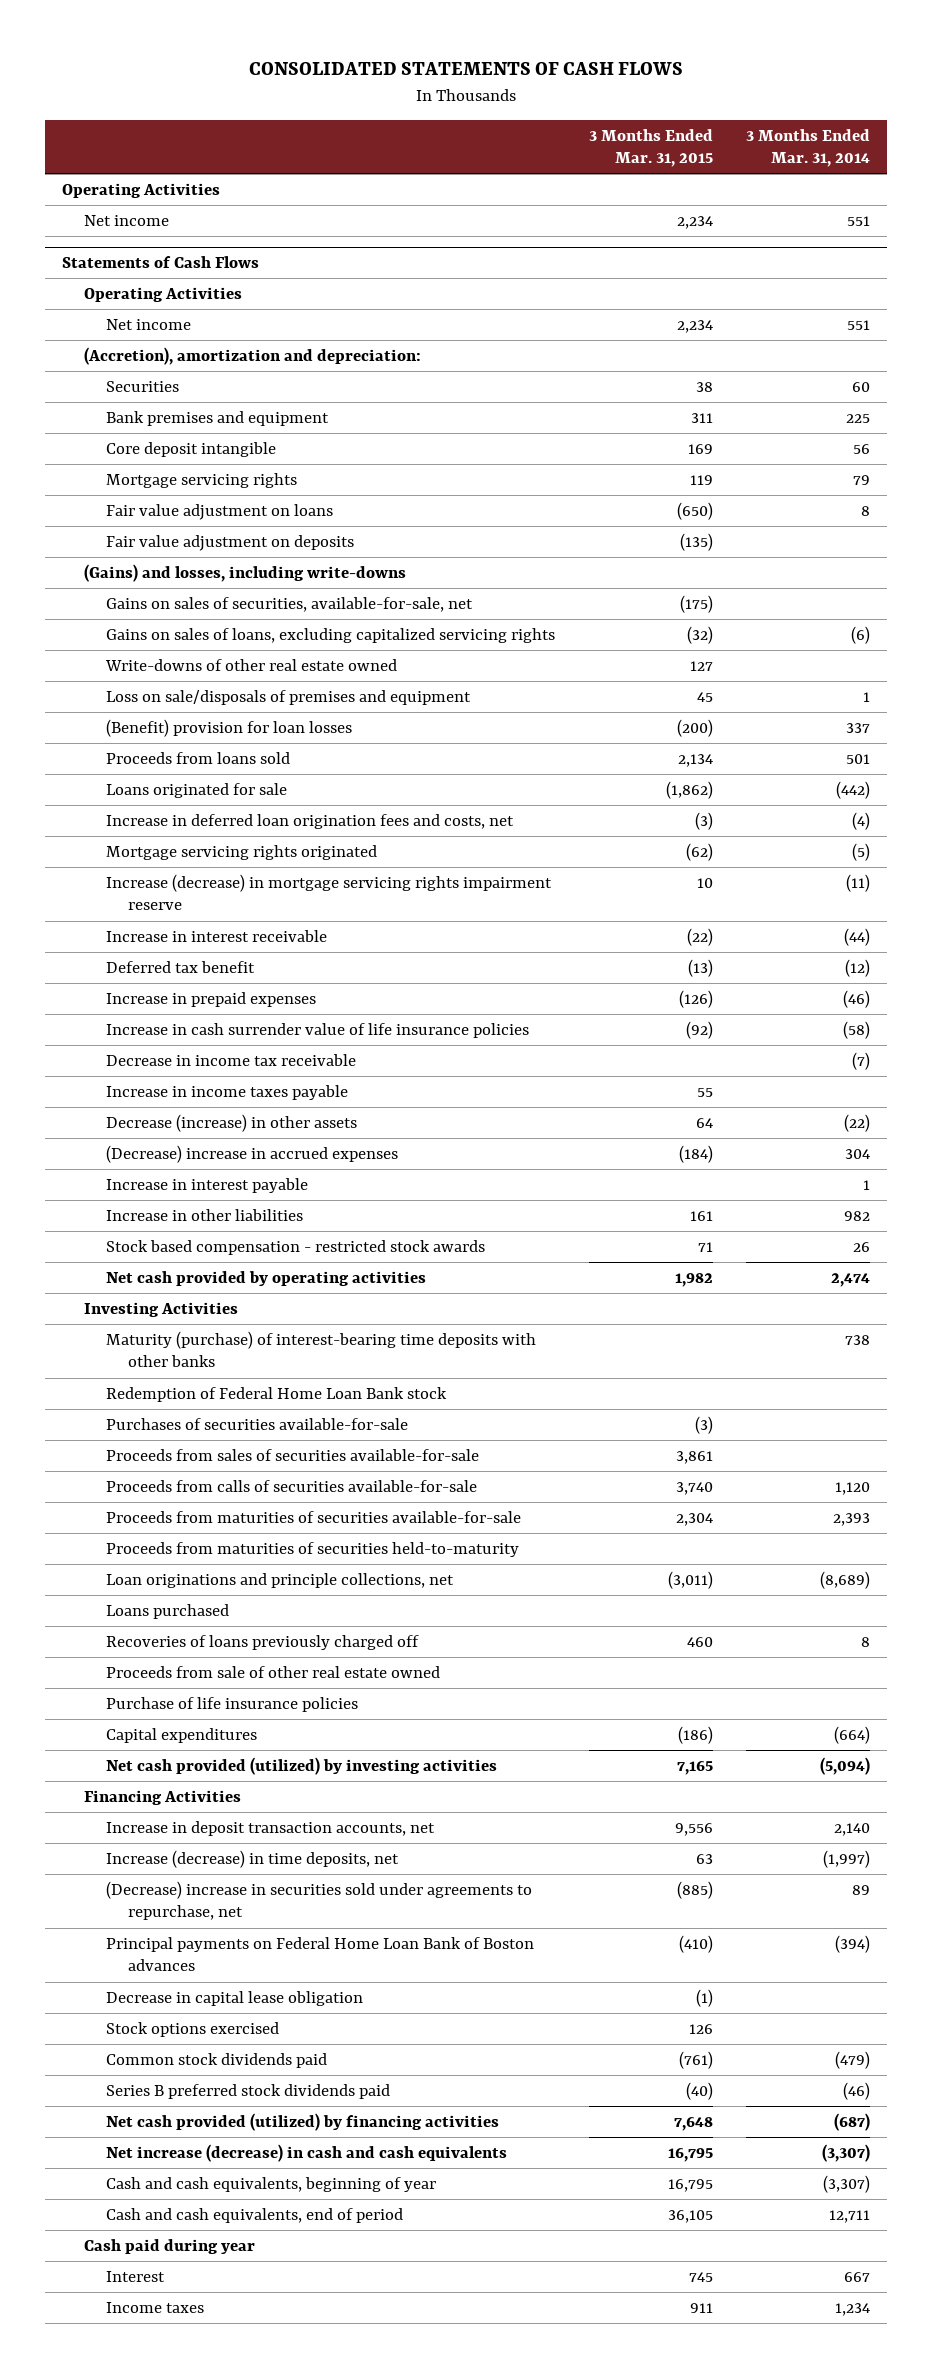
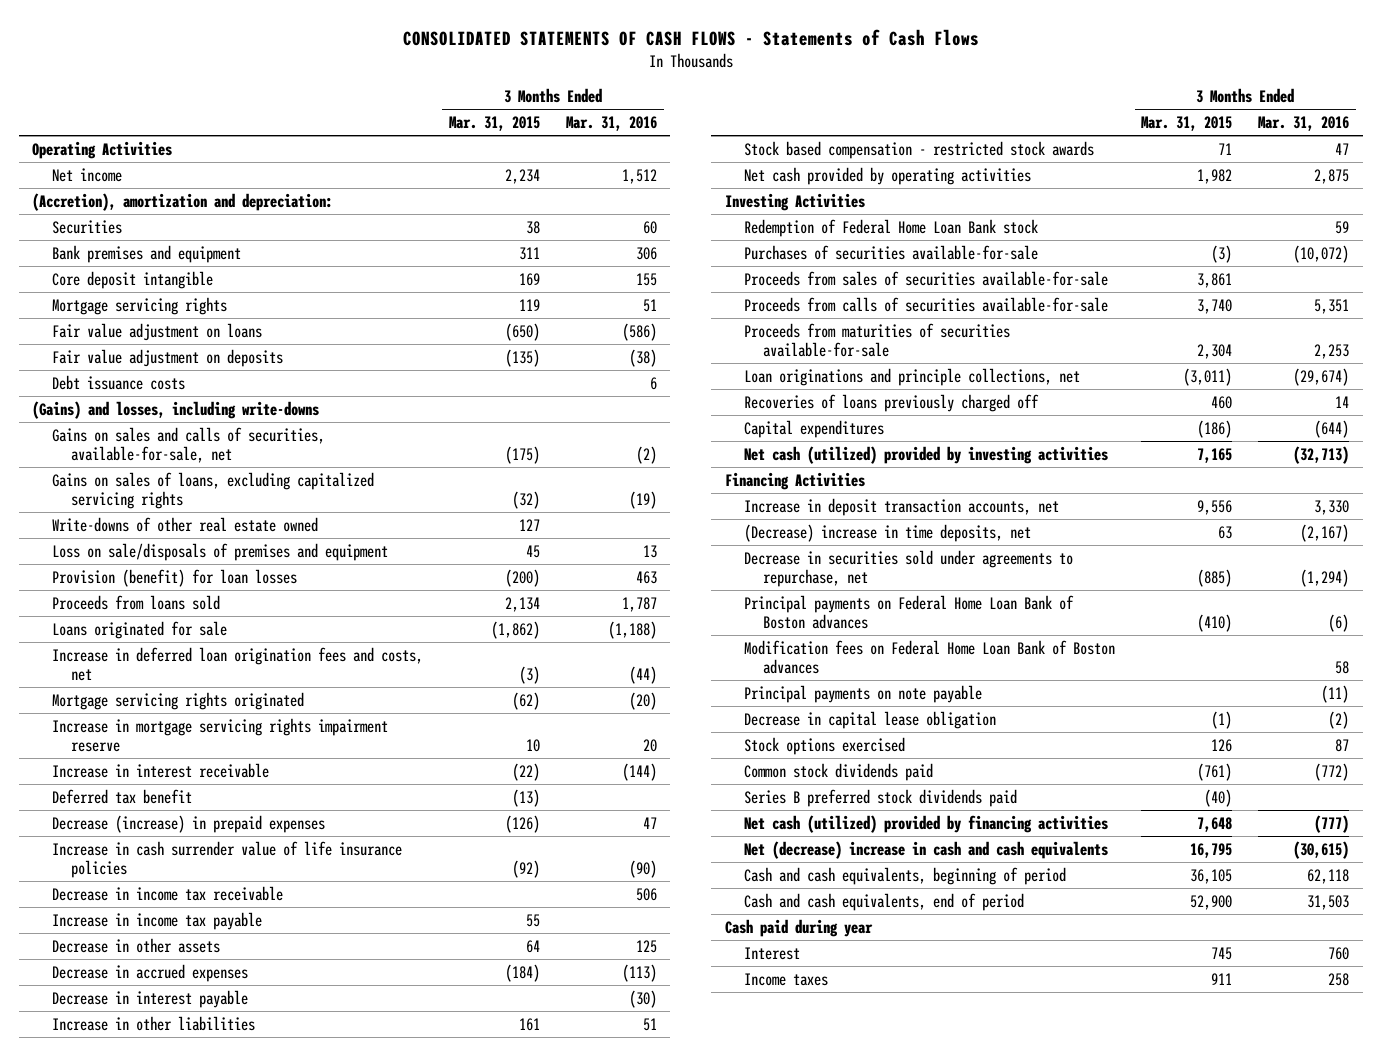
[248,61,683,75] CONSOLIDATED STATEMENTS OF CASH FLOWS -> [402,28,979,46] CONSOLIDATED STATEMENTS OF CASH FLOWS - Statements of Cash Flows
[746,128,871,167] 3 Months Ended Mar. 31, 2014 -> none
none -> [566,116,658,132] Mar. 31, 2016
[61,256,259,269] Statements of Cash Flows -> none
[84,287,243,303] Operating Activities -> none
[106,319,192,331] Net income -> none
none -> [51,374,185,390] Debt issuance costs
[106,597,474,613] Gains on sales of securities, available-for-sale, net -> [51,426,325,463] Gains on sales and calls of securities, available-for-sale, net
[106,719,353,738] (Benefit) provision for loan losses -> [51,568,297,587] Provision (benefit) for loan losses
[106,874,553,911] Increase (decrease) in mortgage servicing rights impairment reserve -> [51,717,388,752] Increase in mortgage servicing rights impairment reserve
[106,992,317,1008] Increase in prepaid expenses -> [51,814,325,833] Decrease (increase) in prepaid expenses
[106,1085,349,1101] Increase in income taxes payable -> [51,911,262,930] Increase in income tax payable
[106,1114,358,1133] Decrease (increase) in other assets -> [51,937,220,953] Decrease in other assets
[106,1145,399,1164] (Decrease) increase in accrued expenses -> [51,963,248,982] Decrease in accrued expenses
[106,1178,309,1194] Increase in interest payable -> [51,989,248,1008] Decrease in interest payable
[106,1331,537,1368] Maturity (purchase) of interest-bearing time deposits with other banks -> none
[106,1542,520,1558] Proceeds from maturities of securities held-to-maturity -> none
[106,1604,230,1620] Loans purchased -> none
[106,1666,441,1679] Proceeds from sale of other real estate owned -> none
[106,1697,359,1713] Purchase of life insurance policies -> none
[106,1757,498,1776] Net cash provided (utilized) by investing activities -> [744,445,1109,464] Net cash (utilized) provided by investing activities
[106,1850,400,1869] Increase (decrease) in time deposits, net -> [744,523,1032,542] (Decrease) increase in time deposits, net
[106,1881,533,1921] (Decrease) increase in securities sold under agreements to repurchase, net -> [744,549,1074,587] Decrease in securities sold under agreements to repurchase, net
none -> [744,639,1116,674] Modification fees on Federal Home Loan Bank of Boston advances
none -> [744,684,983,703] Principal payments on note payable
[106,2113,500,2132] Net cash provided (utilized) by financing activities -> [744,814,1109,833] Net cash (utilized) provided by financing activities
[106,2144,508,2163] Net increase (decrease) in cash and cash equivalents -> [744,840,1109,859] Net (decrease) increase in cash and cash equivalents
[106,2177,437,2193] Cash and cash equivalents, beginning of year -> [744,866,1067,885] Cash and cash equivalents, beginning of period
[667,2179,713,2193] 16,795 -> [1190,868,1233,884] 36,105
[667,2210,713,2224] 36,105 -> [1190,894,1233,910] 52,900

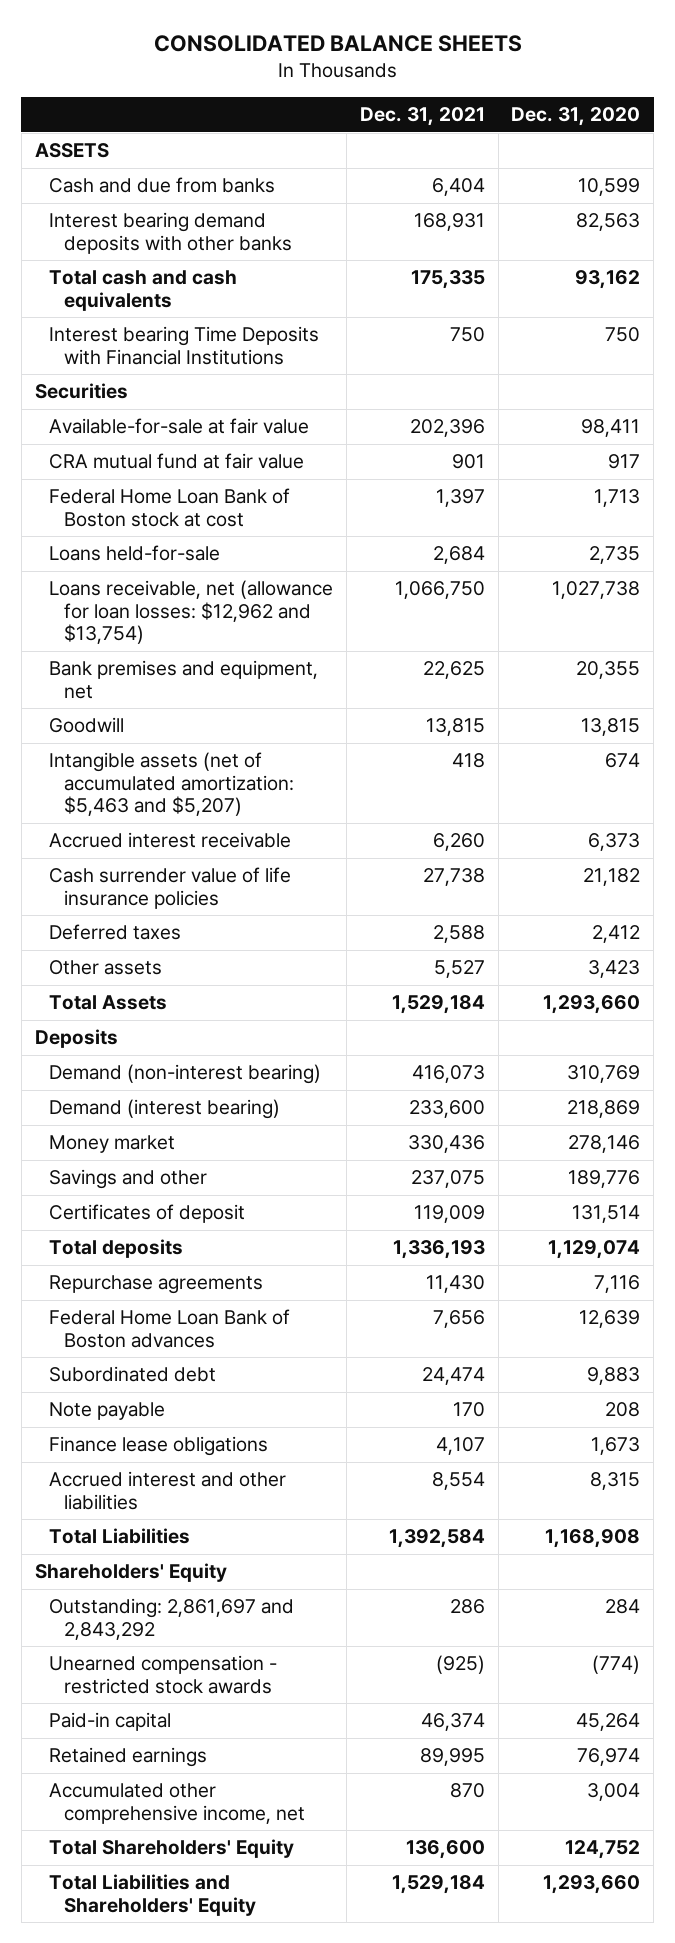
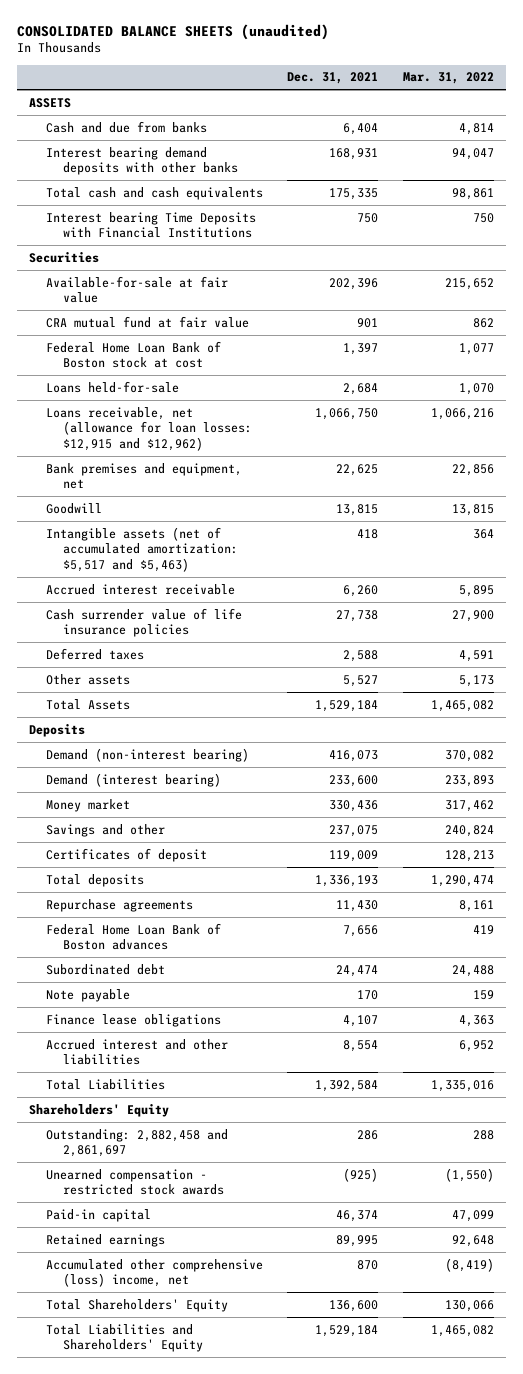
[153,35,522,53] CONSOLIDATED BALANCE SHEETS -> [16,23,329,40] CONSOLIDATED BALANCE SHEETS (unaudited)
[511,107,641,127] Dec. 31, 2020 -> none
none -> [402,72,494,85] Mar. 31, 2022
[49,580,334,644] Loans receivable, net (allowance for loan losses: $12,962 and $13,754) -> [45,406,253,451] Loans receivable, net (allowance for loan losses: $12,915 and $12,962)
[49,752,295,816] Intangible assets (net of accumulated amortization: $5,463 and $5,207) -> [45,526,239,572] Intangible assets (net of accumulated amortization: $5,517 and $5,463)
[49,1598,295,1640] Outstanding: 2,861,697 and 2,843,292 -> [45,1128,228,1158] Outstanding: 2,882,458 and 2,861,697
[49,1783,306,1824] Accumulated other comprehensive income, net -> [45,1258,263,1288] Accumulated other comprehensive (loss) income, net

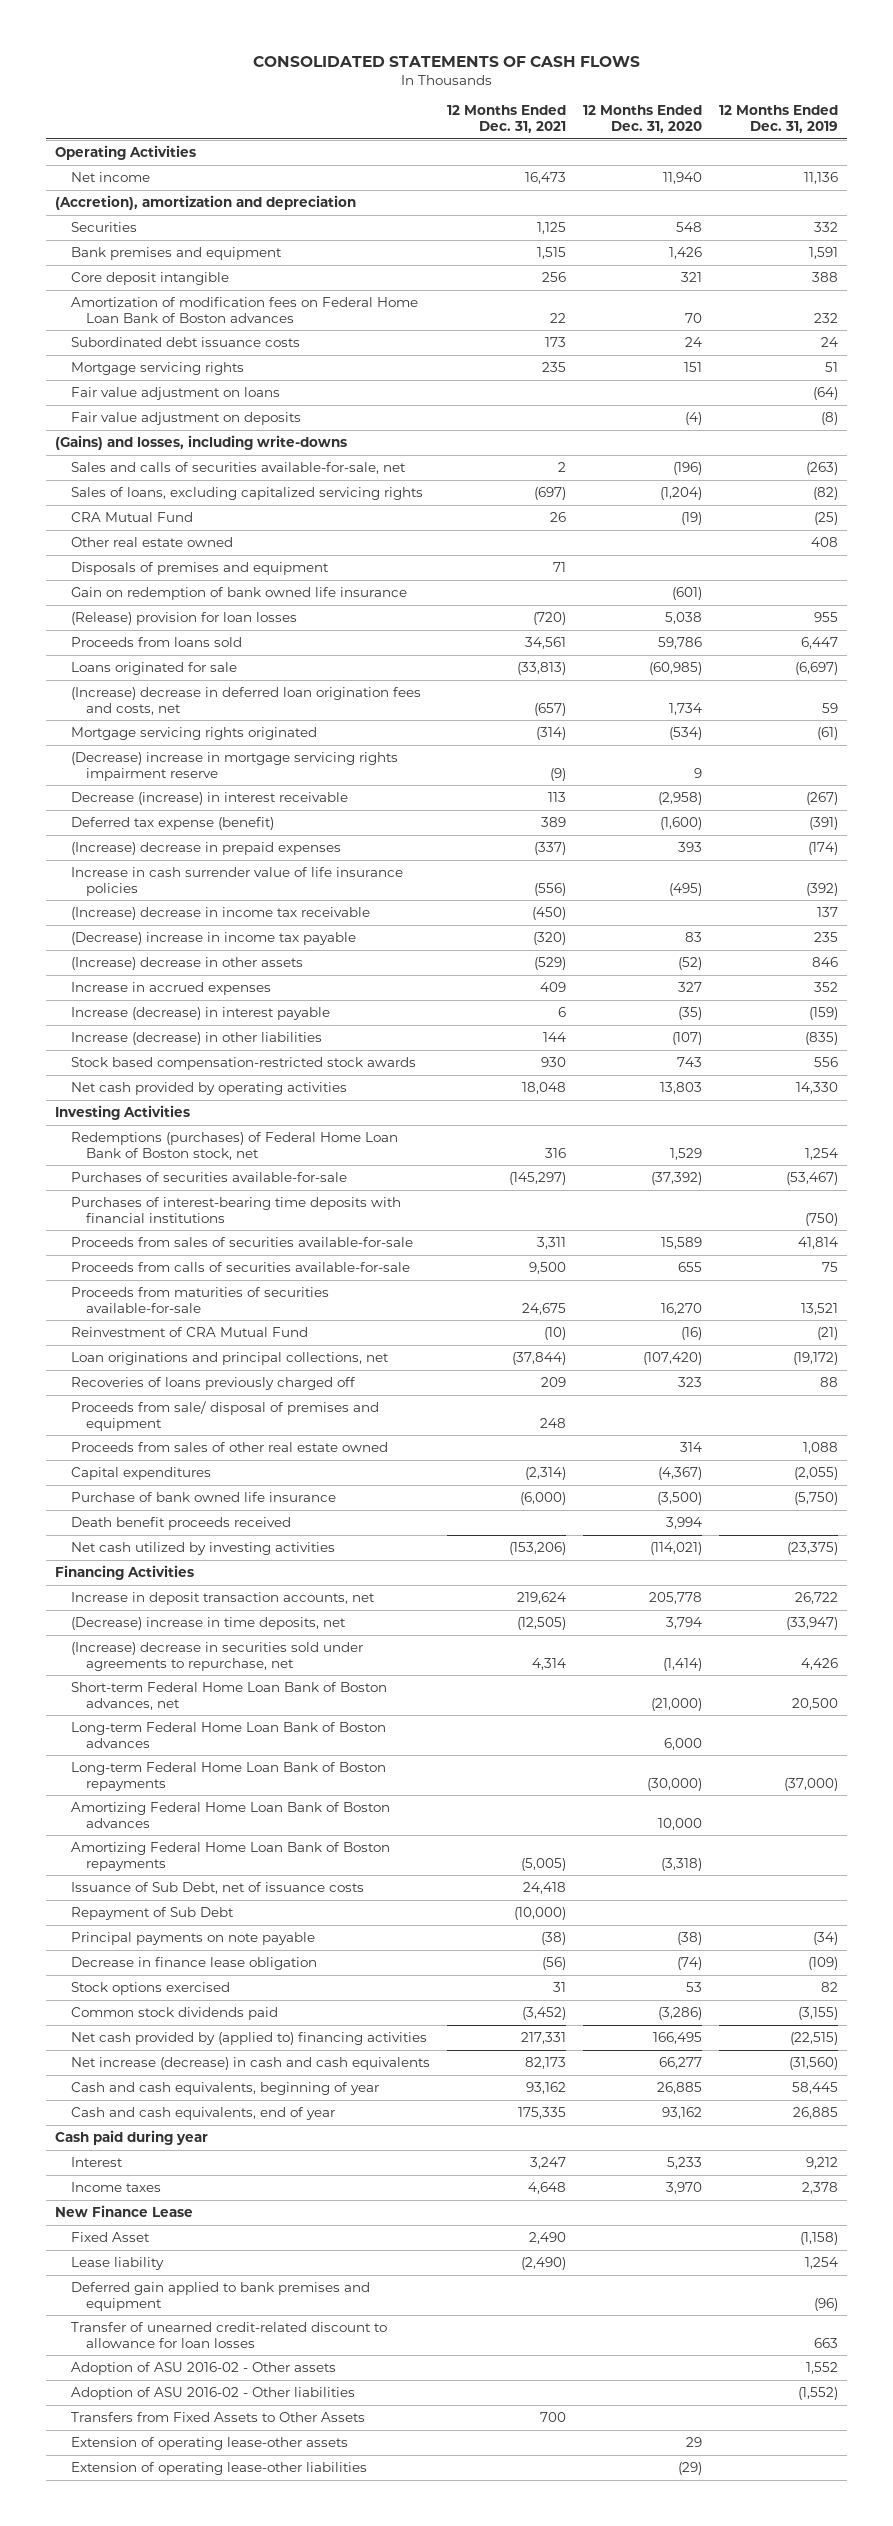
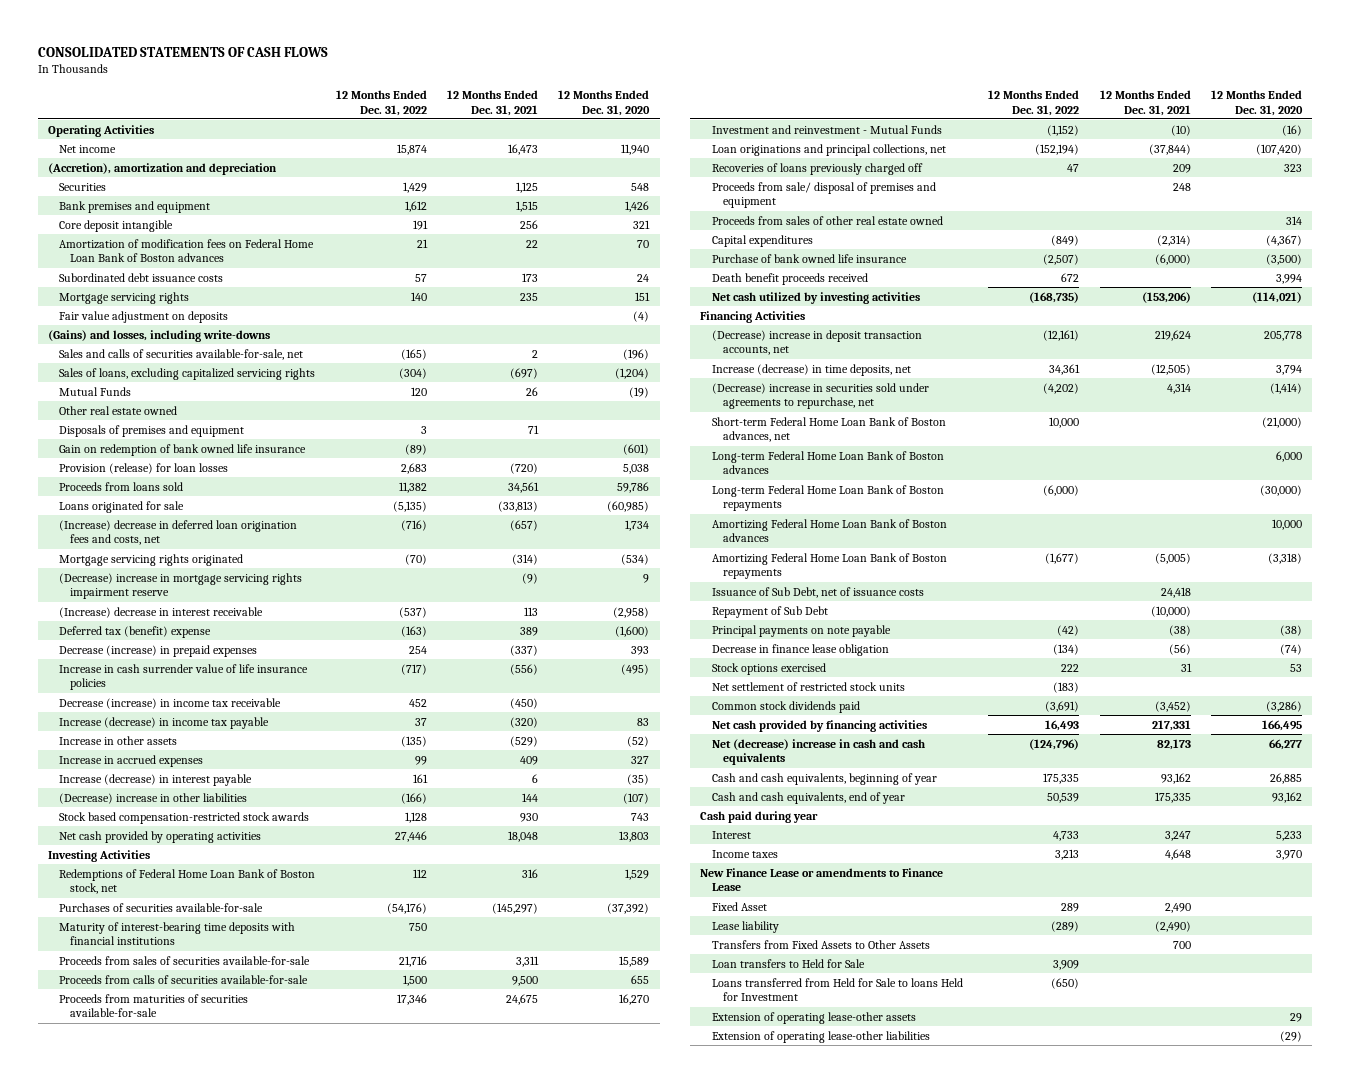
[719,105,839,133] 12 Months Ended Dec. 31, 2019 -> none
none -> [335,89,427,116] 12 Months Ended Dec. 31, 2022
[70,387,280,401] Fair value adjustment on loans -> none
[70,512,193,523] CRA Mutual Fund -> [59,386,132,396] Mutual Funds
[70,612,297,626] (Release) provision for loan losses -> [59,462,229,474] Provision (release) for loan losses
[70,792,348,806] Decrease (increase) in interest receivable -> [59,606,264,618] (Increase) decrease in interest receivable
[70,817,274,831] Deferred tax expense (benefit) -> [59,625,212,638] Deferred tax (benefit) expense
[70,842,341,856] (Increase) decrease in prepaid expenses -> [59,644,258,657] Decrease (increase) in prepaid expenses
[70,907,370,921] (Increase) decrease in income tax receivable -> [59,697,282,709] Decrease (increase) in income tax receivable
[70,932,356,946] (Decrease) increase in income tax payable -> [59,716,270,729] Increase (decrease) in income tax payable
[70,957,303,971] (Increase) decrease in other assets -> [59,735,178,745] Increase in other assets
[70,1032,322,1046] Increase (decrease) in other liabilities -> [59,792,248,804] (Decrease) increase in other liabilities
[70,1132,398,1160] Redemptions (purchases) of Federal Home Loan Bank of Boston stock, net -> [59,868,316,895] Redemptions of Federal Home Loan Bank of Boston stock, net
[70,1197,401,1223] Purchases of interest-bearing time deposits with financial institutions -> [59,921,296,946] Maturity of interest-bearing time deposits with financial institutions
[70,1327,308,1338] Reinvestment of CRA Mutual Fund -> [711,124,942,134] Investment and reinvestment - Mutual Funds
[70,1592,375,1606] Increase in deposit transaction accounts, net -> [711,329,922,356] (Decrease) increase in deposit transaction accounts, net
[70,1617,346,1631] (Decrease) increase in time deposits, net -> [711,363,911,376] Increase (decrease) in time deposits, net
[70,1642,363,1671] (Increase) decrease in securities sold under agreements to repurchase, net -> [711,382,929,410] (Decrease) increase in securities sold under agreements to repurchase, net
none -> [711,681,905,691] Net settlement of restricted stock units
[70,2032,427,2046] Net cash provided by (applied to) financing activities -> [711,719,927,732] Net cash provided by financing activities
[70,2057,430,2071] Net increase (decrease) in cash and cash equivalents -> [711,738,925,766] Net (decrease) increase in cash and cash equivalents
[54,2205,193,2218] New Finance Lease -> [700,867,944,892] New Finance Lease or amendments to Finance Lease
[70,2282,370,2311] Deferred gain applied to bank premises and equipment -> none
[70,2322,387,2348] Transfer of unearned credit-related discount to allowance for loan losses -> none
[70,2362,336,2376] Adoption of ASU 2016-02 - Other assets -> none
[70,2387,355,2401] Adoption of ASU 2016-02 - Other liabilities -> none
none -> [711,958,865,968] Loan transfers to Held for Sale
none -> [711,977,963,1002] Loans transferred from Held for Sale to loans Held for Investment

